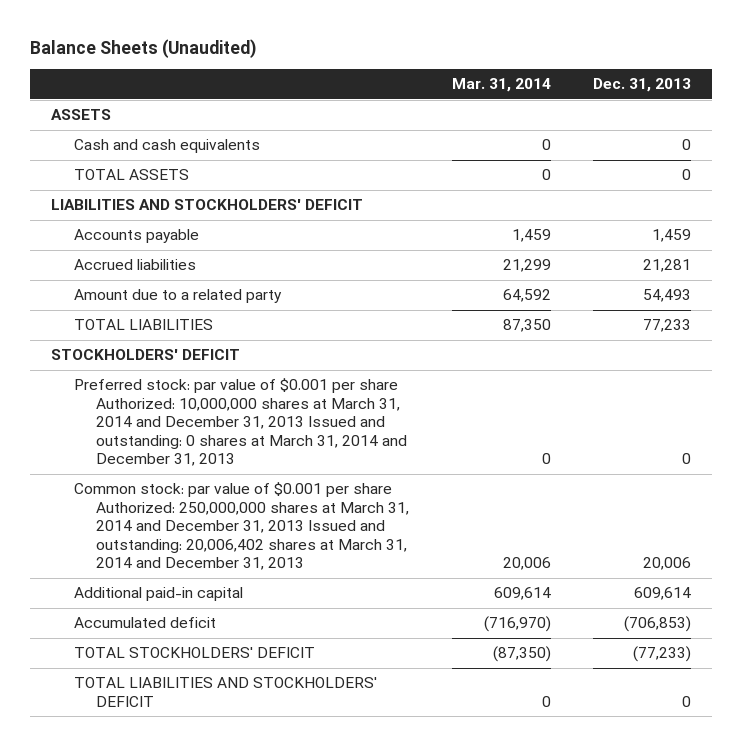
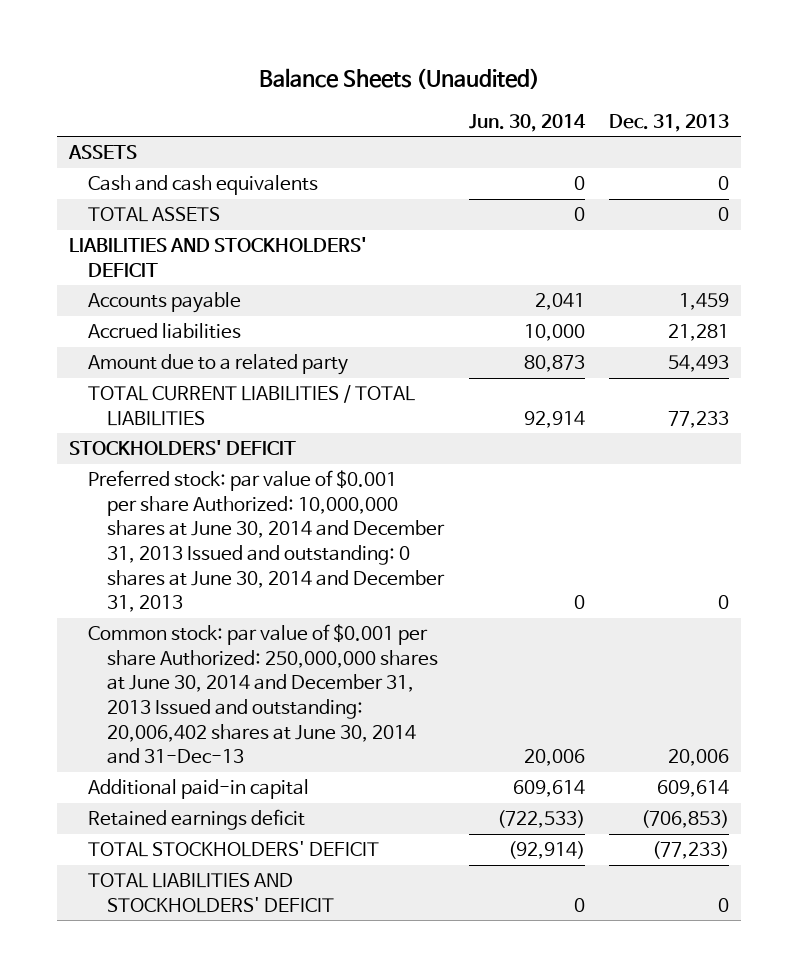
[451,78,551,93] Mar. 31, 2014 -> none
none -> [468,113,586,132] Jun. 30, 2014
[73,319,213,331] TOTAL LIABILITIES -> [88,385,416,426] TOTAL CURRENT LIABILITIES / TOTAL LIABILITIES
[73,378,408,467] Preferred stock: par value of $0.001 per share Authorized: 10,000,000 shares at March 31, 2014 and December 31, 2013 Issued and outstanding: 0 shares at March 31, 2014 and December 31, 2013 -> [88,470,446,613] Preferred stock: par value of $0.001 per share Authorized: 10,000,000 shares at June 30, 2014 and December 31, 2013 Issued and outstanding: 0 shares at June 30, 2014 and December 31, 2013
[73,482,410,571] Common stock: par value of $0.001 per share Authorized: 250,000,000 shares at March 31, 2014 and December 31, 2013 Issued and outstanding: 20,006,402 shares at March 31, 2014 and December 31, 2013 -> [88,624,439,765] Common stock: par value of $0.001 per share Authorized: 250,000,000 shares at June 30, 2014 and December 31, 2013 Issued and outstanding: 20,006,402 shares at June 30, 2014 and 31-Dec-13
[73,617,216,629] Accumulated deficit -> [88,809,306,831] Retained earnings deficit

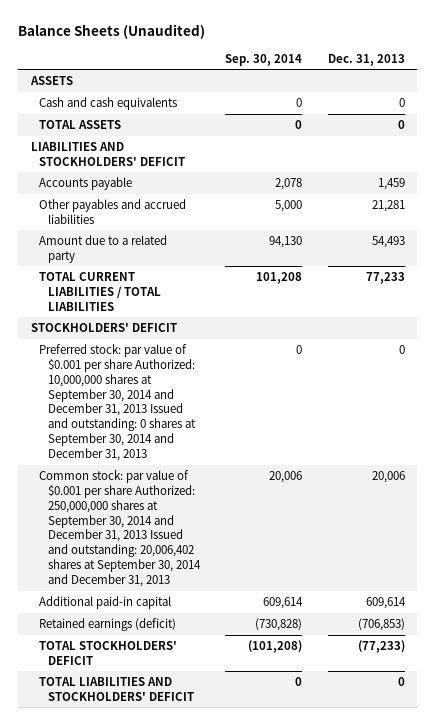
[468,113,586,132] Jun. 30, 2014 -> none
none -> [225,53,303,66] Sep. 30, 2014
[88,323,242,340] Accrued liabilities -> [39,199,187,224] Other payables and accrued liabilities
[88,470,446,613] Preferred stock: par value of $0.001 per share Authorized: 10,000,000 shares at June 30, 2014 and December 31, 2013 Issued and outstanding: 0 shares at June 30, 2014 and December 31, 2013 -> [39,344,196,462] Preferred stock: par value of $0.001 per share Authorized: 10,000,000 shares at September 30, 2014 and December 31, 2013 Issued and outstanding: 0 shares at September 30, 2014 and December 31, 2013
[88,624,439,765] Common stock: par value of $0.001 per share Authorized: 250,000,000 shares at June 30, 2014 and December 31, 2013 Issued and outstanding: 20,006,402 shares at June 30, 2014 and 31-Dec-13 -> [39,470,201,588] Common stock: par value of $0.001 per share Authorized: 250,000,000 shares at September 30, 2014 and December 31, 2013 Issued and outstanding: 20,006,402 shares at September 30, 2014 and December 31, 2013
[88,809,306,831] Retained earnings deficit -> [39,618,177,632] Retained earnings (deficit)

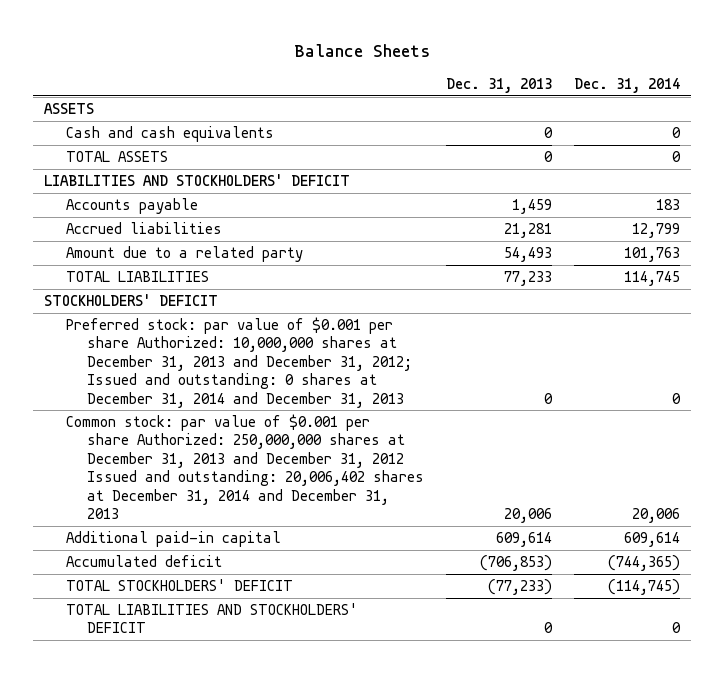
[18,24,206,40] Balance Sheets (Unaudited) -> [294,43,431,57] Balance Sheets
[225,53,303,66] Sep. 30, 2014 -> none
none -> [574,77,681,93] Dec. 31, 2014
[39,199,187,224] Other payables and accrued liabilities -> [65,222,222,235] Accrued liabilities
[39,272,161,311] TOTAL CURRENT LIABILITIES / TOTAL LIABILITIES -> [65,271,209,283] TOTAL LIABILITIES
[39,344,196,462] Preferred stock: par value of $0.001 per share Authorized: 10,000,000 shares at September 30, 2014 and December 31, 2013 Issued and outstanding: 0 shares at September 30, 2014 and December 31, 2013 -> [65,317,413,408] Preferred stock: par value of $0.001 per share Authorized: 10,000,000 shares at December 31, 2013 and December 31, 2012; Issued and outstanding: 0 shares at December 31, 2014 and December 31, 2013
[39,470,201,588] Common stock: par value of $0.001 per share Authorized: 250,000,000 shares at September 30, 2014 and December 31, 2013 Issued and outstanding: 20,006,402 shares at September 30, 2014 and December 31, 2013 -> [65,414,425,519] Common stock: par value of $0.001 per share Authorized: 250,000,000 shares at December 31, 2013 and December 31, 2012 Issued and outstanding: 20,006,402 shares at December 31, 2014 and December 31, 2013
[39,618,177,632] Retained earnings (deficit) -> [65,555,222,568] Accumulated deficit

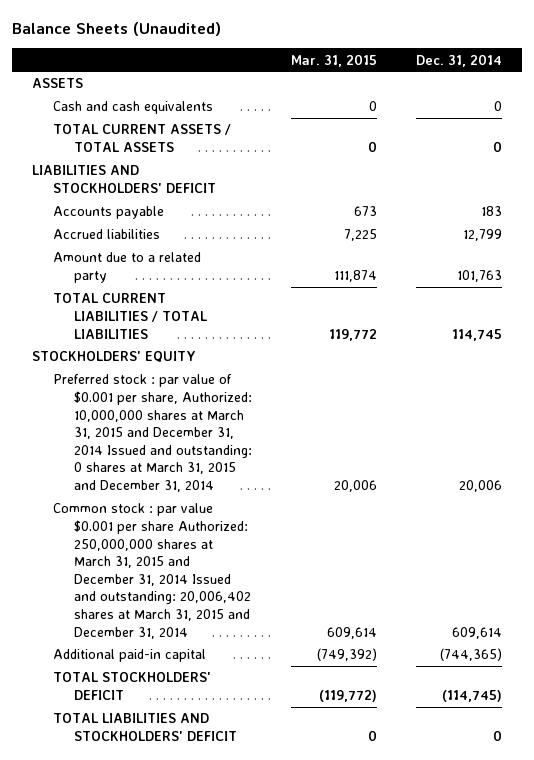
[294,43,431,57] Balance Sheets -> [11,21,221,36] Balance Sheets (Unaudited)
[446,77,553,93] Dec. 31, 2013 -> none
none -> [290,53,377,67] Mar. 31, 2015
[65,151,168,163] TOTAL ASSETS -> [52,124,231,153] TOTAL CURRENT ASSETS / TOTAL ASSETS
[65,555,222,568] Accumulated deficit -> none
[65,271,209,283] TOTAL LIABILITIES -> [52,293,208,339] TOTAL CURRENT LIABILITIES / TOTAL LIABILITIES
[44,294,219,307] STOCKHOLDERS' DEFICIT -> [31,351,196,363] STOCKHOLDERS' EQUITY
[65,317,413,408] Preferred stock: par value of $0.001 per share Authorized: 10,000,000 shares at December 31, 2013 and December 31, 2012; Issued and outstanding: 0 shares at December 31, 2014 and December 31, 2013 -> [52,374,252,493] Preferred stock : par value of $0.001 per share, Authorized: 10,000,000 shares at March 31, 2015 and December 31, 2014 Issued and outstanding: 0 shares at March 31, 2015 and December 31, 2014
[672,392,682,404] 0 -> [459,480,503,493] 20,006
[65,414,425,519] Common stock: par value of $0.001 per share Authorized: 250,000,000 shares at December 31, 2013 and December 31, 2012 Issued and outstanding: 20,006,402 shares at December 31, 2014 and December 31, 2013 -> [52,503,251,639] Common stock : par value $0.001 per share Authorized: 250,000,000 shares at March 31, 2015 and December 31, 2014 Issued and outstanding: 20,006,402 shares at March 31, 2015 and December 31, 2014
[632,507,681,523] 20,006 -> [452,626,503,639] 609,614
[624,532,681,548] 609,614 -> [440,648,503,662] (744,365)

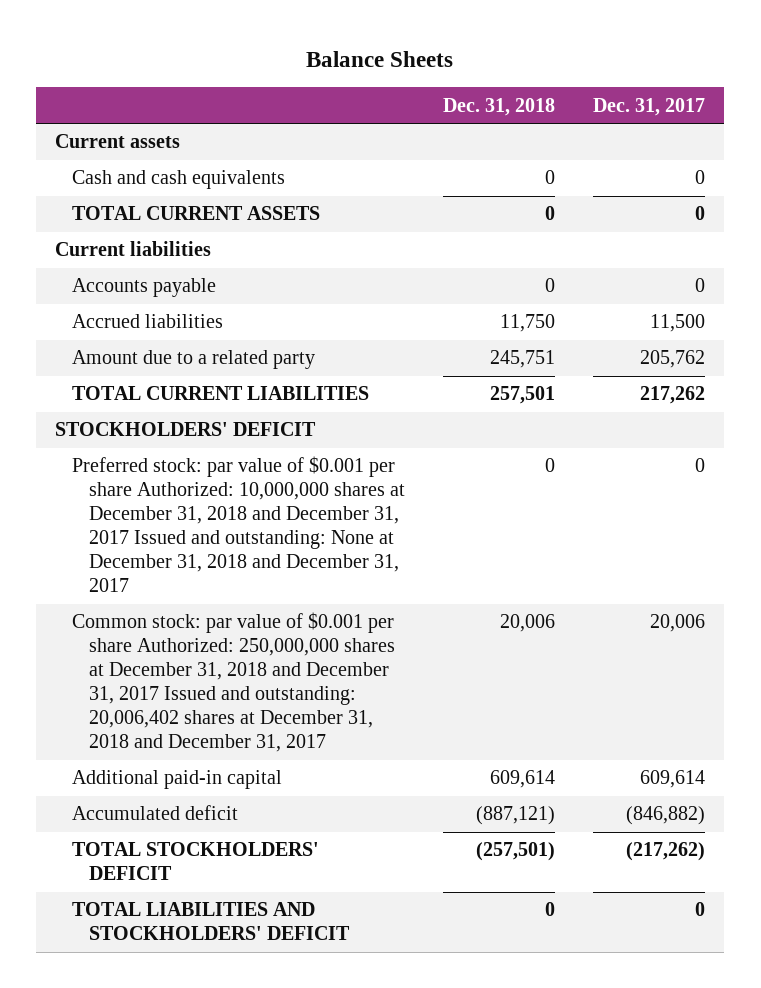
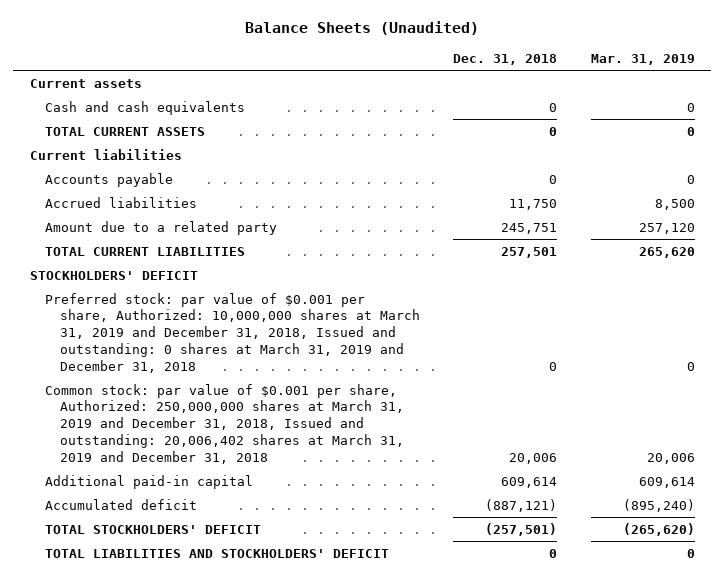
[306,51,454,68] Balance Sheets -> [245,21,480,36] Balance Sheets (Unaudited)
[593,97,706,116] Dec. 31, 2017 -> none
none -> [590,54,695,66] Mar. 31, 2019
[72,456,406,593] Preferred stock: par value of $0.001 per share Authorized: 10,000,000 shares at December 31, 2018 and December 31, 2017 Issued and outstanding: None at December 31, 2018 and December 31, 2017 -> [44,292,421,373] Preferred stock: par value of $0.001 per share, Authorized: 10,000,000 shares at March 31, 2019 and December 31, 2018, Issued and outstanding: 0 shares at March 31, 2019 and December 31, 2018
[72,612,396,753] Common stock: par value of $0.001 per share Authorized: 250,000,000 shares at December 31, 2018 and December 31, 2017 Issued and outstanding: 20,006,402 shares at December 31, 2018 and December 31, 2017 -> [44,383,405,464] Common stock: par value of $0.001 per share, Authorized: 250,000,000 shares at March 31, 2019 and December 31, 2018, Issued and outstanding: 20,006,402 shares at March 31, 2019 and December 31, 2018

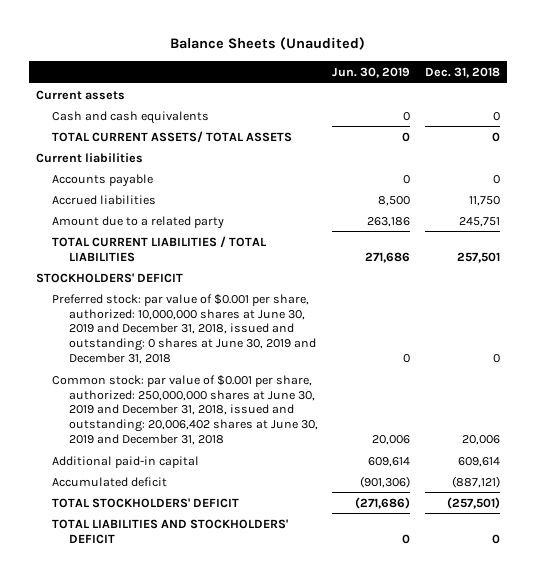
[590,54,695,66] Mar. 31, 2019 -> none
none -> [332,66,411,78] Jun. 30, 2019
[44,126,205,136] TOTAL CURRENT ASSETS -> [52,130,293,143] TOTAL CURRENT ASSETS/ TOTAL ASSETS
[44,246,245,256] TOTAL CURRENT LIABILITIES -> [52,235,267,262] TOTAL CURRENT LIABILITIES / TOTAL LIABILITIES
[44,292,421,373] Preferred stock: par value of $0.001 per share, Authorized: 10,000,000 shares at March 31, 2019 and December 31, 2018, Issued and outstanding: 0 shares at March 31, 2019 and December 31, 2018 -> [52,293,316,365] Preferred stock: par value of $0.001 per share, authorized: 10,000,000 shares at June 30, 2019 and December 31, 2018, issued and outstanding: 0 shares at June 30, 2019 and December 31, 2018
[44,383,405,464] Common stock: par value of $0.001 per share, Authorized: 250,000,000 shares at March 31, 2019 and December 31, 2018, Issued and outstanding: 20,006,402 shares at March 31, 2019 and December 31, 2018 -> [52,374,318,446] Common stock: par value of $0.001 per share, authorized: 250,000,000 shares at June 30, 2019 and December 31, 2018, issued and outstanding: 20,006,402 shares at June 30, 2019 and December 31, 2018

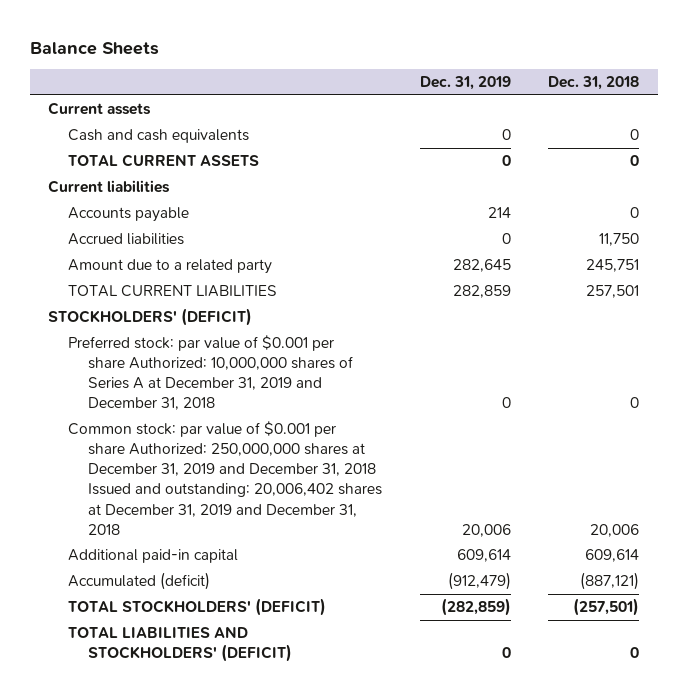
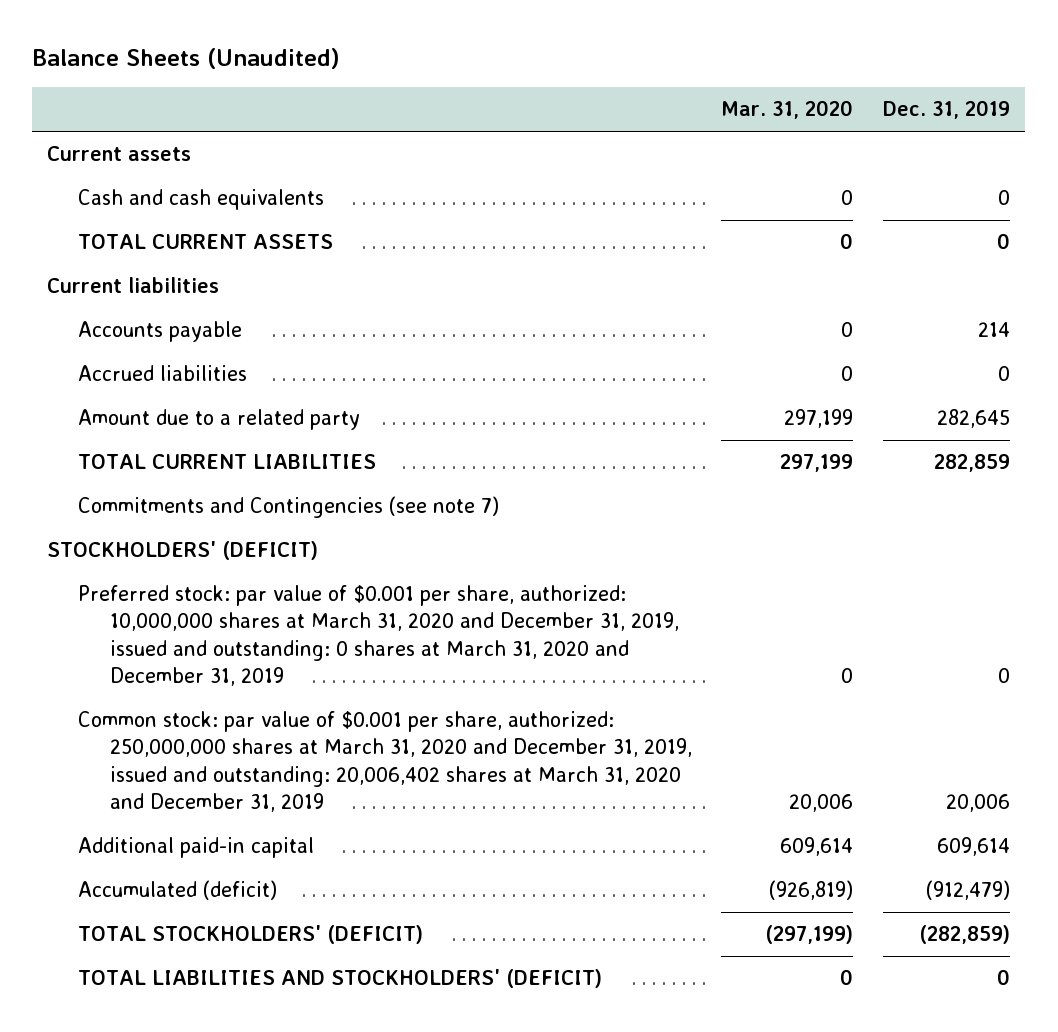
[29,41,159,55] Balance Sheets -> [32,47,341,69] Balance Sheets (Unaudited)
[548,76,640,91] Dec. 31, 2018 -> none
none -> [721,100,854,120] Mar. 31, 2020
none -> [78,496,500,519] Commitments and Contingencies (see note 7)
[68,335,353,411] Preferred stock: par value of $0.001 per share Authorized: 10,000,000 shares of Series A at December 31, 2019 and December 31, 2018 -> [78,585,679,687] Preferred stock: par value of $0.001 per share, authorized: 10,000,000 shares at March 31, 2020 and December 31, 2019, issued and outstanding: 0 shares at March 31, 2020 and December 31, 2019
[68,421,382,535] Common stock: par value of $0.001 per share Authorized: 250,000,000 shares at December 31, 2019 and December 31, 2018 Issued and outstanding: 20,006,402 shares at December 31, 2019 and December 31, 2018 -> [78,711,692,813] Common stock: par value of $0.001 per share, authorized: 250,000,000 shares at March 31, 2020 and December 31, 2019, issued and outstanding: 20,006,402 shares at March 31, 2020 and December 31, 2019

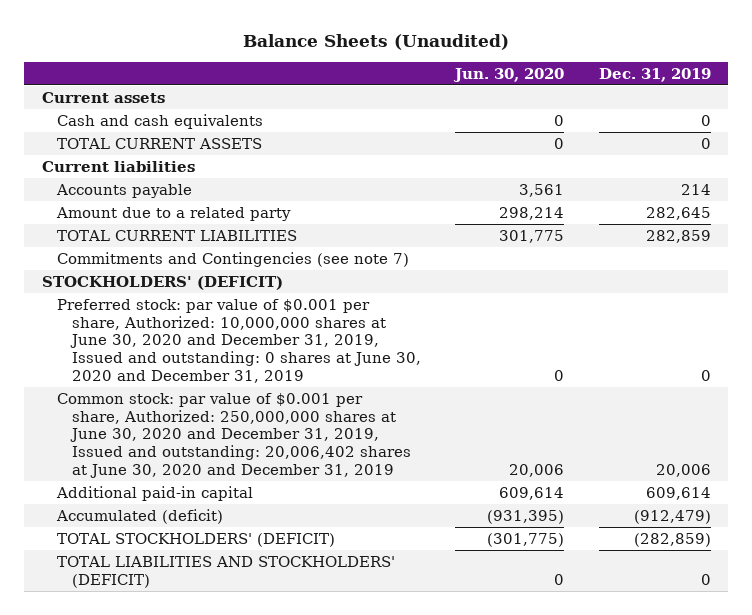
[721,100,854,120] Mar. 31, 2020 -> none
none -> [453,67,565,82] Jun. 30, 2020
[78,365,248,382] Accrued liabilities -> none
[78,585,679,687] Preferred stock: par value of $0.001 per share, authorized: 10,000,000 shares at March 31, 2020 and December 31, 2019, issued and outstanding: 0 shares at March 31, 2020 and December 31, 2019 -> [56,298,421,383] Preferred stock: par value of $0.001 per share, Authorized: 10,000,000 shares at June 30, 2020 and December 31, 2019, Issued and outstanding: 0 shares at June 30, 2020 and December 31, 2019
[78,711,692,813] Common stock: par value of $0.001 per share, authorized: 250,000,000 shares at March 31, 2020 and December 31, 2019, issued and outstanding: 20,006,402 shares at March 31, 2020 and December 31, 2019 -> [56,392,411,478] Common stock: par value of $0.001 per share, Authorized: 250,000,000 shares at June 30, 2020 and December 31, 2019, Issued and outstanding: 20,006,402 shares at June 30, 2020 and December 31, 2019

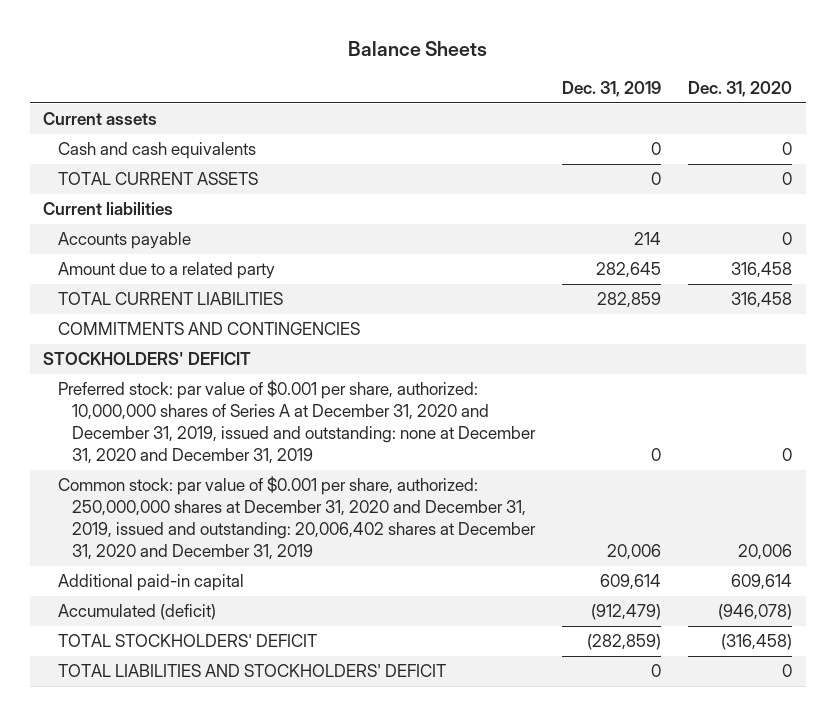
[243,34,510,51] Balance Sheets (Unaudited) -> [347,41,487,57] Balance Sheets
[453,67,565,82] Jun. 30, 2020 -> none
none -> [688,81,793,98] Dec. 31, 2020
[56,251,409,267] Commitments and Contingencies (see note 7) -> [57,322,360,336] COMMITMENTS AND CONTINGENCIES
[41,275,283,290] STOCKHOLDERS' (DEFICIT) -> [43,352,252,366] STOCKHOLDERS' DEFICIT
[56,298,421,383] Preferred stock: par value of $0.001 per share, Authorized: 10,000,000 shares at June 30, 2020 and December 31, 2019, Issued and outstanding: 0 shares at June 30, 2020 and December 31, 2019 -> [57,380,536,464] Preferred stock: par value of $0.001 per share, authorized: 10,000,000 shares of Series A at December 31, 2020 and December 31, 2019, issued and outstanding: none at December 31, 2020 and December 31, 2019
[56,392,411,478] Common stock: par value of $0.001 per share, Authorized: 250,000,000 shares at June 30, 2020 and December 31, 2019, Issued and outstanding: 20,006,402 shares at June 30, 2020 and December 31, 2019 -> [57,476,536,560] Common stock: par value of $0.001 per share, authorized: 250,000,000 shares at December 31, 2020 and December 31, 2019, issued and outstanding: 20,006,402 shares at December 31, 2020 and December 31, 2019
[56,532,335,547] TOTAL STOCKHOLDERS' (DEFICIT) -> [57,634,317,648] TOTAL STOCKHOLDERS' DEFICIT
[56,555,395,588] TOTAL LIABILITIES AND STOCKHOLDERS' (DEFICIT) -> [57,664,446,678] TOTAL LIABILITIES AND STOCKHOLDERS' DEFICIT

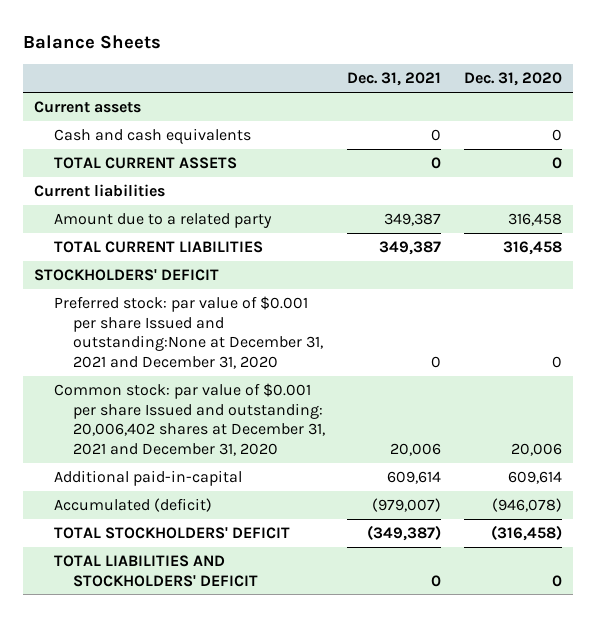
[562,81,662,98] Dec. 31, 2019 -> none
none -> [347,72,442,87] Dec. 31, 2021
[57,232,191,250] Accounts payable -> none
[57,322,360,336] COMMITMENTS AND CONTINGENCIES -> none
[57,380,536,464] Preferred stock: par value of $0.001 per share, authorized: 10,000,000 shares of Series A at December 31, 2020 and December 31, 2019, issued and outstanding: none at December 31, 2020 and December 31, 2019 -> [53,295,323,370] Preferred stock: par value of $0.001 per share Issued and outstanding:None at December 31, 2021 and December 31, 2020
[57,476,536,560] Common stock: par value of $0.001 per share, authorized: 250,000,000 shares at December 31, 2020 and December 31, 2019, issued and outstanding: 20,006,402 shares at December 31, 2020 and December 31, 2019 -> [53,382,325,457] Common stock: par value of $0.001 per share Issued and outstanding: 20,006,402 shares at December 31, 2021 and December 31, 2020
[57,574,244,592] Additional paid-in capital -> [53,469,242,486] Additional paid-in-capital

